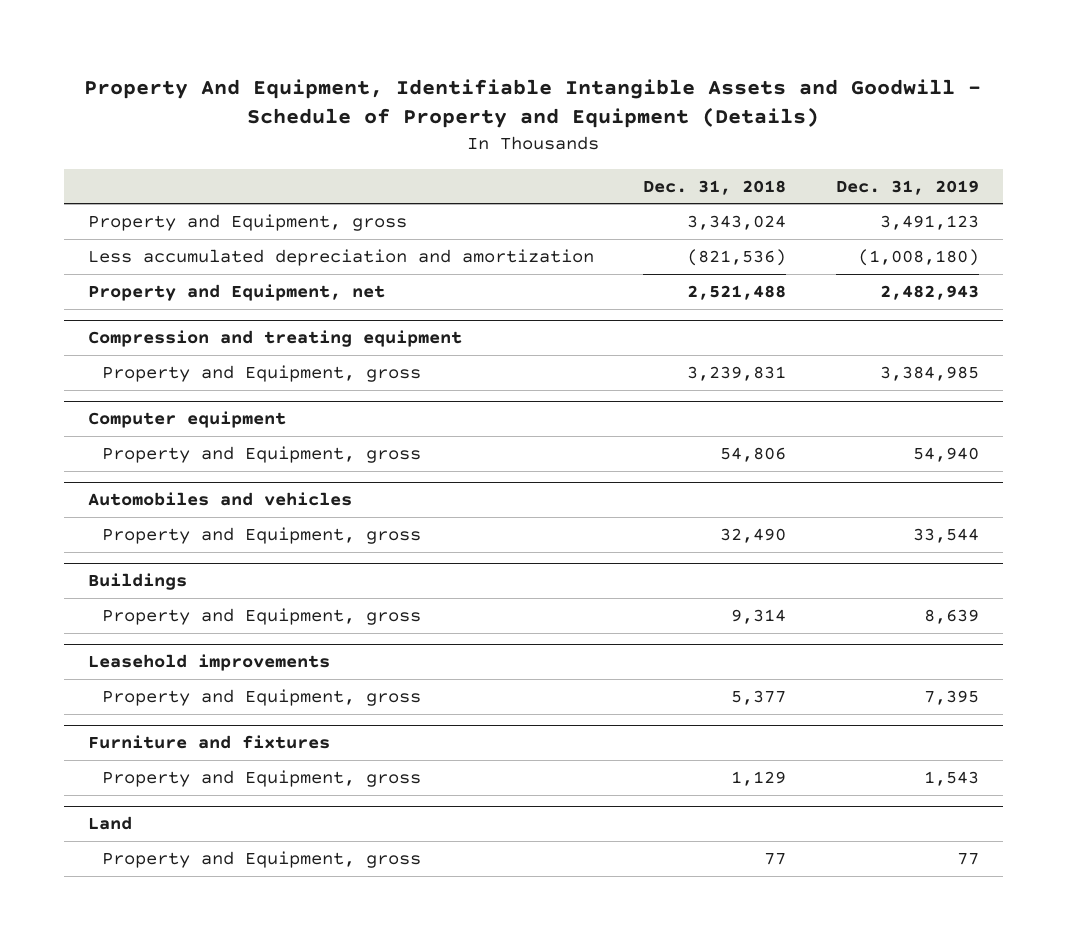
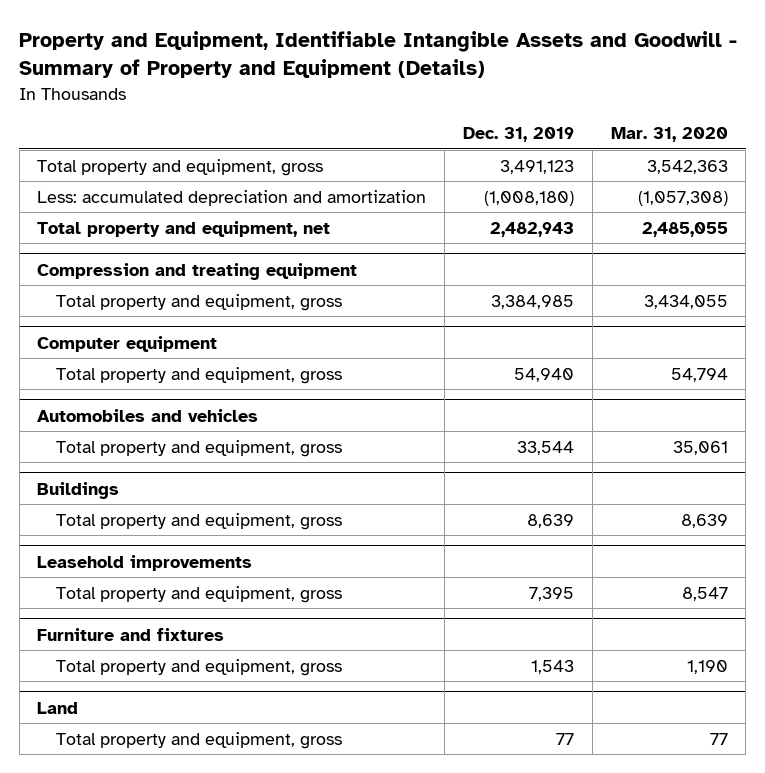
[84,78,982,129] Property And Equipment, Identifiable Intangible Assets and Goodwill - Schedule of Property and Equipment (Details) -> [19,31,738,79] Property and Equipment, Identifiable Intangible Assets and Goodwill - Summary of Property and Equipment (Details)
[643,179,787,195] Dec. 31, 2018 -> none
none -> [610,127,728,143] Mar. 31, 2020
[88,214,408,232] Property and Equipment, gross -> [37,158,324,176] Total property and equipment, gross
[88,249,595,267] Less accumulated depreciation and amortization -> [37,189,427,206] Less: accumulated depreciation and amortization
[88,284,386,302] Property and Equipment, net -> [37,220,331,237] Total property and equipment, net
[101,365,421,383] Property and Equipment, gross -> [56,293,343,311] Total property and equipment, gross
[101,446,421,464] Property and Equipment, gross -> [56,366,343,384] Total property and equipment, gross
[101,527,421,545] Property and Equipment, gross -> [56,439,343,457] Total property and equipment, gross
[101,608,421,626] Property and Equipment, gross -> [56,512,343,530] Total property and equipment, gross
[101,689,421,707] Property and Equipment, gross -> [56,585,343,603] Total property and equipment, gross
[101,770,421,788] Property and Equipment, gross -> [56,658,343,676] Total property and equipment, gross
[101,851,421,869] Property and Equipment, gross -> [56,731,343,749] Total property and equipment, gross

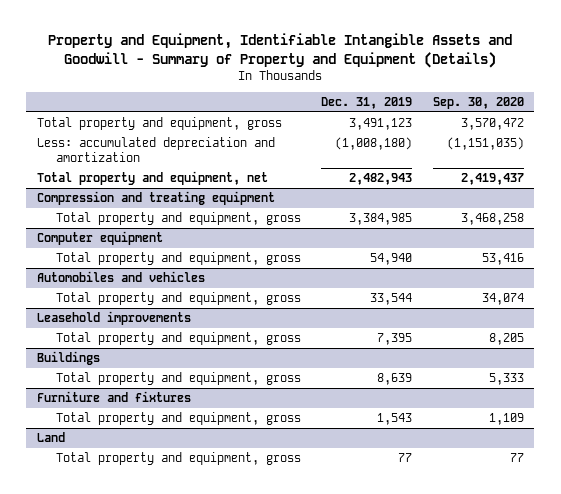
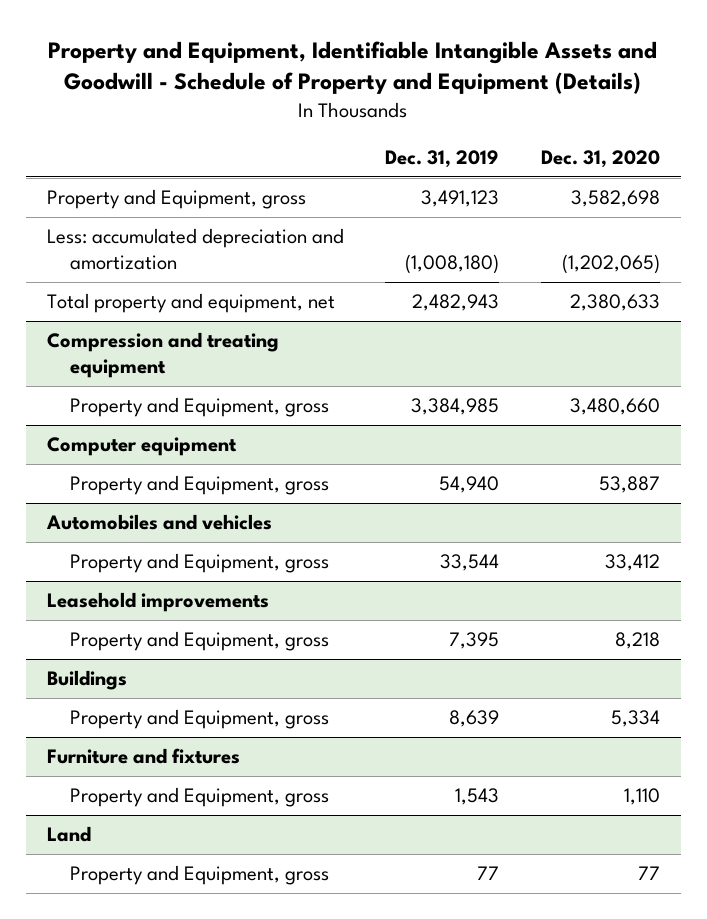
[48,33,513,68] Property and Equipment, Identifiable Intangible Assets and Goodwill - Summary of Property and Equipment (Details) -> [48,40,658,95] Property and Equipment, Identifiable Intangible Assets and Goodwill - Schedule of Property and Equipment (Details)
[432,97,524,110] Sep. 30, 2020 -> none
none -> [541,149,661,168] Dec. 31, 2020
[36,117,282,131] Total property and equipment, gross -> [46,189,306,210] Property and Equipment, gross
[55,212,301,226] Total property and equipment, gross -> [70,397,330,418] Property and Equipment, gross
[55,252,301,266] Total property and equipment, gross -> [70,475,330,496] Property and Equipment, gross
[55,292,301,306] Total property and equipment, gross -> [70,553,330,574] Property and Equipment, gross
[55,332,301,346] Total property and equipment, gross -> [70,631,330,652] Property and Equipment, gross
[55,372,301,386] Total property and equipment, gross -> [70,709,330,730] Property and Equipment, gross
[55,412,301,426] Total property and equipment, gross -> [70,787,330,808] Property and Equipment, gross
[55,452,301,466] Total property and equipment, gross -> [70,865,330,886] Property and Equipment, gross

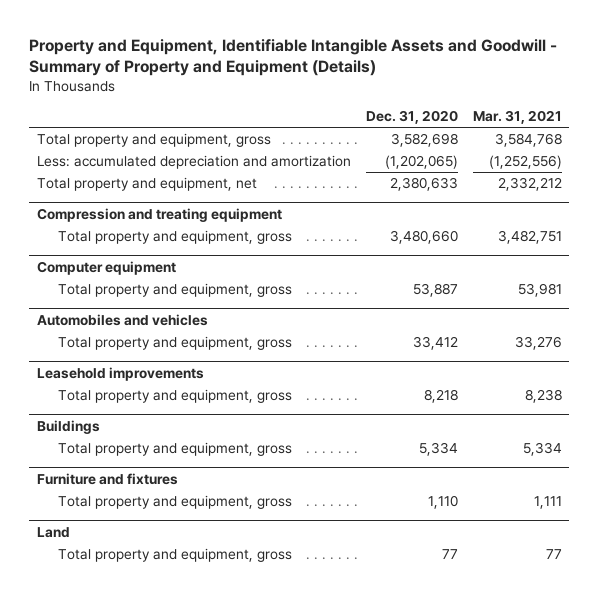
[48,40,658,95] Property and Equipment, Identifiable Intangible Assets and Goodwill - Schedule of Property and Equipment (Details) -> [29,38,558,77] Property and Equipment, Identifiable Intangible Assets and Goodwill - Summary of Property and Equipment (Details)
[385,149,500,168] Dec. 31, 2019 -> none
none -> [472,110,562,125] Mar. 31, 2021
[46,189,306,210] Property and Equipment, gross -> [36,132,271,147] Total property and equipment, gross
[70,397,330,418] Property and Equipment, gross -> [58,229,293,244] Total property and equipment, gross
[70,475,330,496] Property and Equipment, gross -> [58,282,293,297] Total property and equipment, gross
[70,553,330,574] Property and Equipment, gross -> [58,335,293,350] Total property and equipment, gross
[70,631,330,652] Property and Equipment, gross -> [58,388,293,403] Total property and equipment, gross
[70,709,330,730] Property and Equipment, gross -> [58,441,293,456] Total property and equipment, gross
[70,787,330,808] Property and Equipment, gross -> [58,494,293,509] Total property and equipment, gross
[70,865,330,886] Property and Equipment, gross -> [58,547,293,562] Total property and equipment, gross

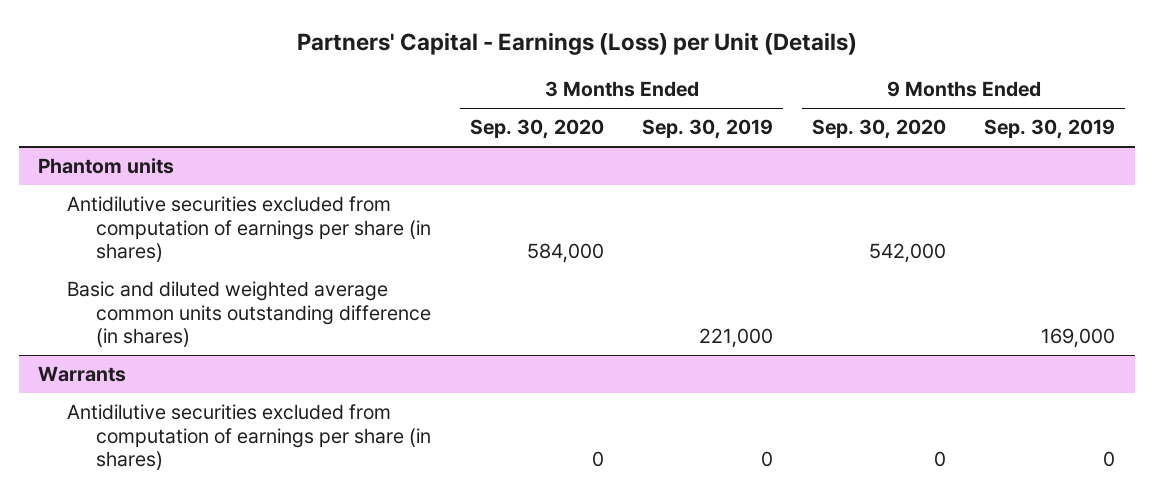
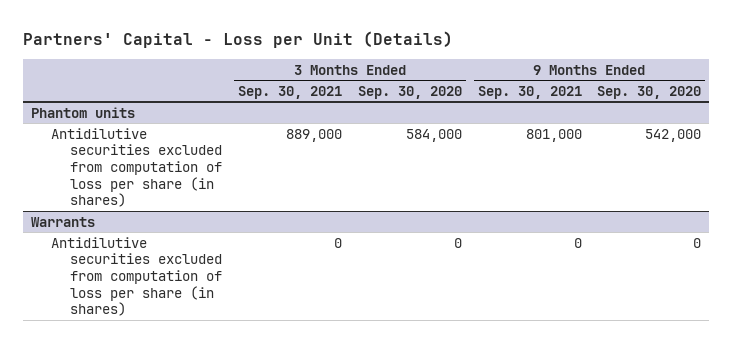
[296,32,857,56] Partners' Capital - Earnings (Loss) per Unit (Details) -> [23,31,454,49] Partners' Capital - Loss per Unit (Details)
[642,119,774,140] Sep. 30, 2019 -> none
[984,119,1116,140] Sep. 30, 2019 -> none
none -> [238,85,343,99] Sep. 30, 2021
none -> [477,85,582,99] Sep. 30, 2021
[67,281,432,348] Basic and diluted weighted average common units outstanding difference (in shares) -> none
[67,196,432,263] Antidilutive securities excluded from computation of earnings per share (in shares) -> [50,127,223,208] Antidilutive securities excluded from computation of loss per share (in shares)
[67,404,432,471] Antidilutive securities excluded from computation of earnings per share (in shares) -> [50,236,223,317] Antidilutive securities excluded from computation of loss per share (in shares)

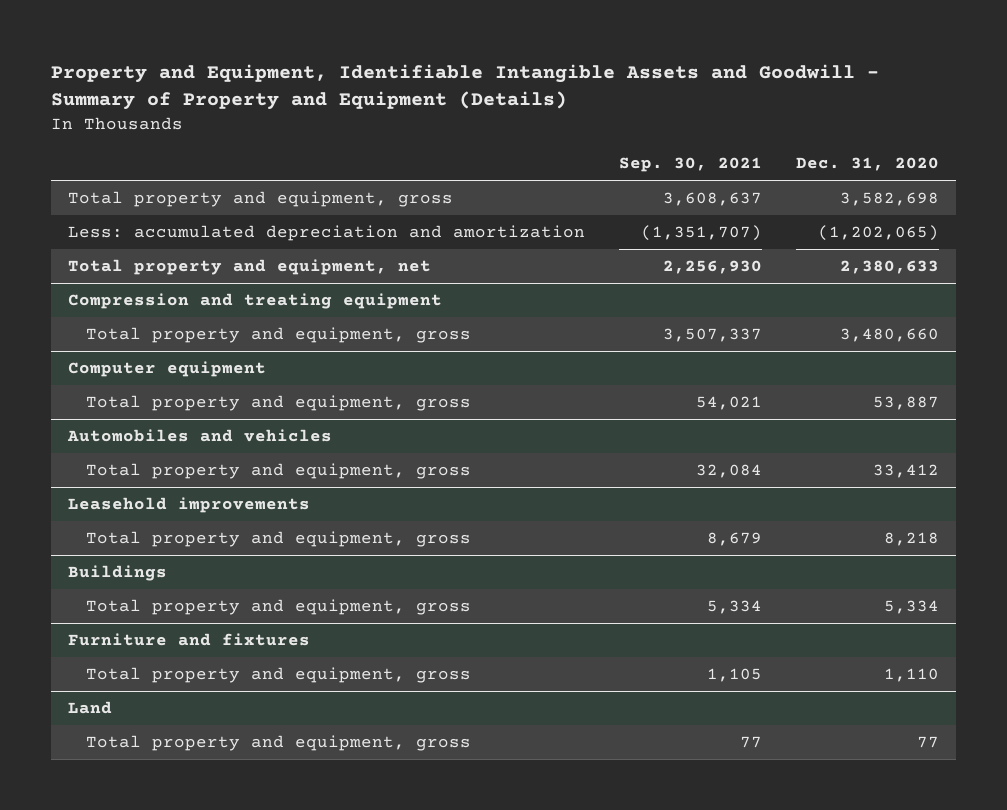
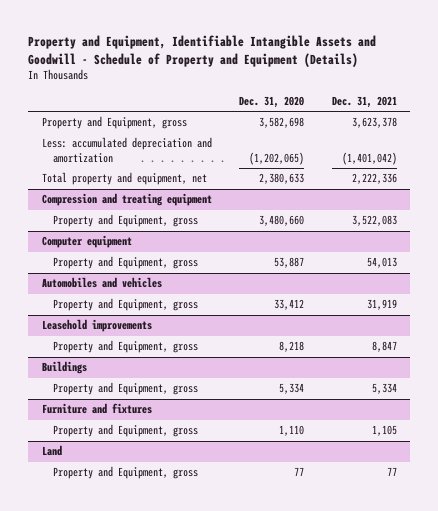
[50,63,879,111] Property and Equipment, Identifiable Intangible Assets and Goodwill - Summary of Property and Equipment (Details) -> [27,34,376,67] Property and Equipment, Identifiable Intangible Assets and Goodwill - Schedule of Property and Equipment (Details)
[618,157,762,173] Sep. 30, 2021 -> none
none -> [331,96,397,109] Dec. 31, 2021
[67,190,453,207] Total property and equipment, gross -> [41,116,187,130] Property and Equipment, gross
[85,326,471,343] Total property and equipment, gross -> [53,214,199,228] Property and Equipment, gross
[85,394,471,411] Total property and equipment, gross -> [53,256,199,270] Property and Equipment, gross
[85,462,471,479] Total property and equipment, gross -> [53,298,199,312] Property and Equipment, gross
[85,530,471,547] Total property and equipment, gross -> [53,340,199,354] Property and Equipment, gross
[85,598,471,615] Total property and equipment, gross -> [53,382,199,396] Property and Equipment, gross
[85,666,471,683] Total property and equipment, gross -> [53,424,199,438] Property and Equipment, gross
[85,734,471,751] Total property and equipment, gross -> [53,466,199,480] Property and Equipment, gross

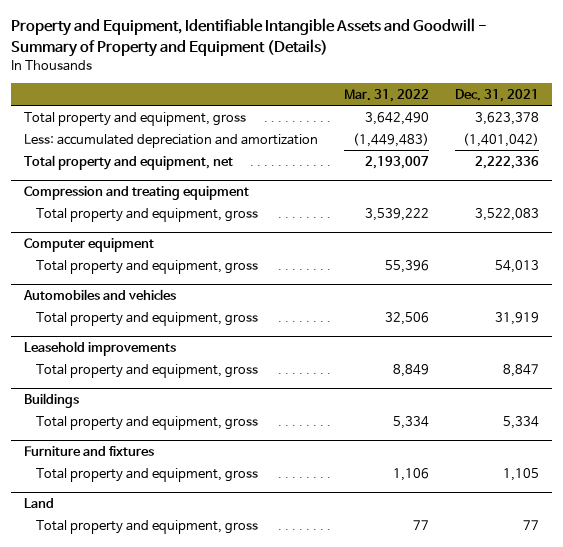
[27,34,376,67] Property and Equipment, Identifiable Intangible Assets and Goodwill - Schedule of Property and Equipment (Details) -> [10,18,487,57] Property and Equipment, Identifiable Intangible Assets and Goodwill - Summary of Property and Equipment (Details)
[239,96,305,109] Dec. 31, 2020 -> none
none -> [344,89,430,103] Mar. 31, 2022
[41,116,187,130] Property and Equipment, gross -> [23,111,246,126] Total property and equipment, gross
[53,214,199,228] Property and Equipment, gross -> [35,207,258,222] Total property and equipment, gross
[53,256,199,270] Property and Equipment, gross -> [35,259,258,274] Total property and equipment, gross
[53,298,199,312] Property and Equipment, gross -> [35,311,258,326] Total property and equipment, gross
[53,340,199,354] Property and Equipment, gross -> [35,363,258,378] Total property and equipment, gross
[53,382,199,396] Property and Equipment, gross -> [35,415,258,430] Total property and equipment, gross
[53,424,199,438] Property and Equipment, gross -> [35,467,258,482] Total property and equipment, gross
[53,466,199,480] Property and Equipment, gross -> [35,519,258,534] Total property and equipment, gross

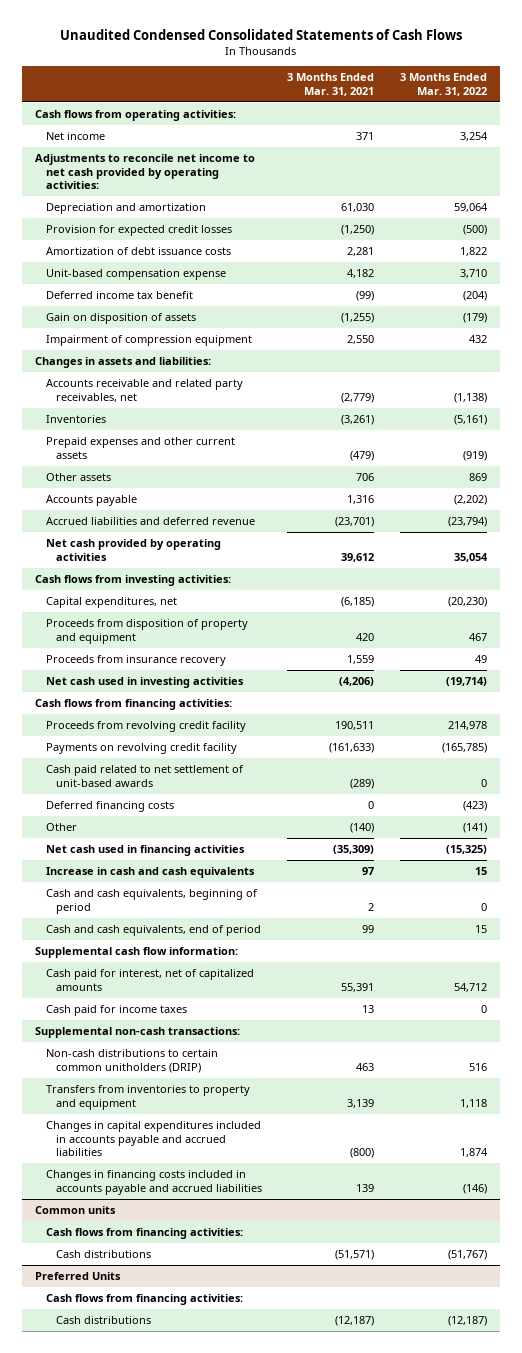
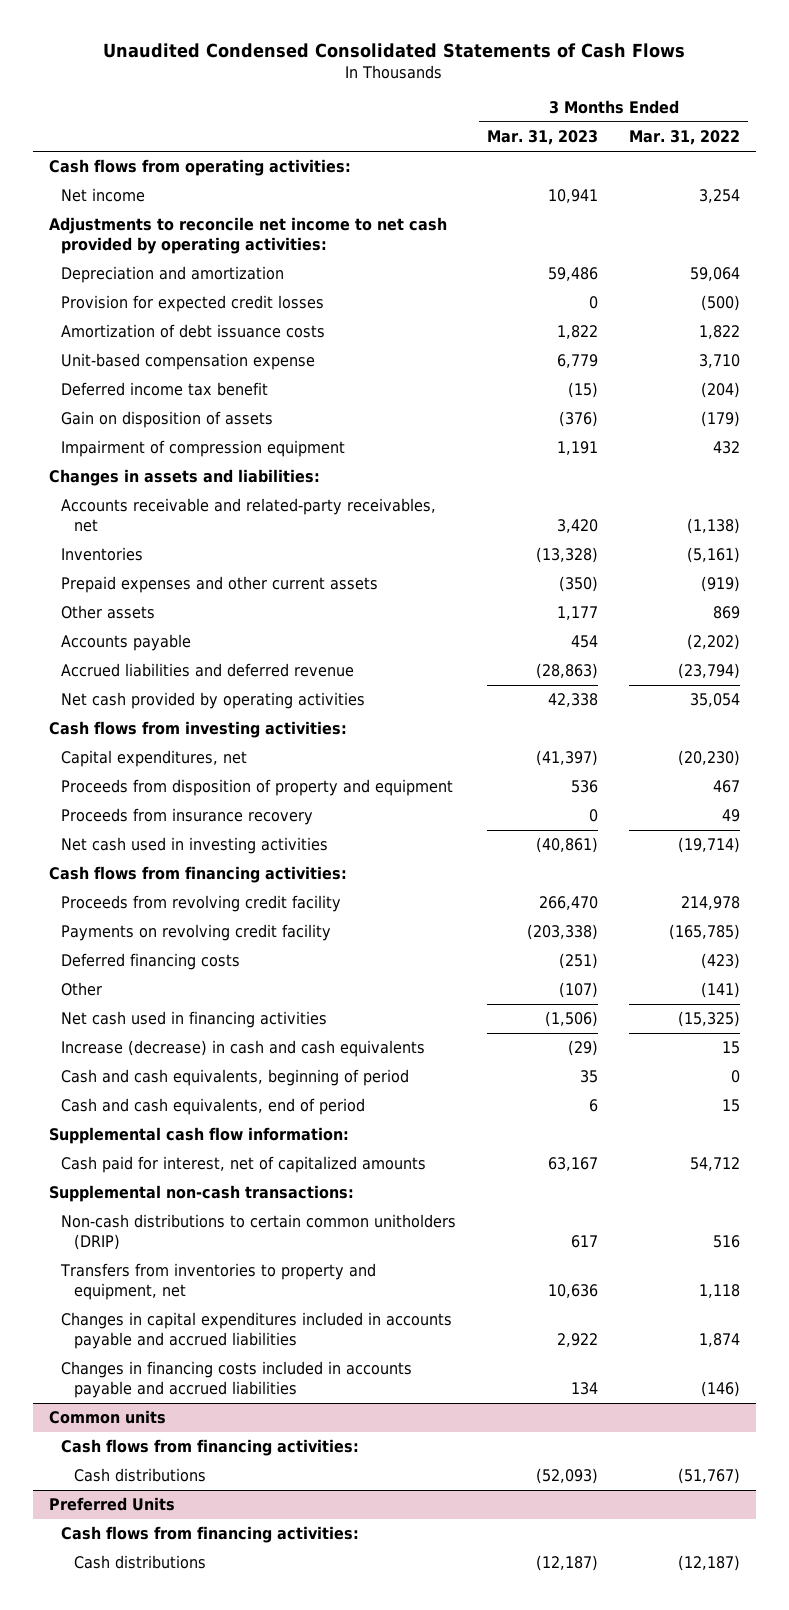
[287,73,375,96] 3 Months Ended Mar. 31, 2021 -> none
none -> [487,130,599,146] Mar. 31, 2023
[45,379,243,402] Accounts receivable and related party receivables, net -> [61,498,437,532] Accounts receivable and related-party receivables, net
[45,765,244,787] Cash paid related to net settlement of unit-based awards -> none
[45,867,255,879] Increase in cash and cash equivalents -> [61,1040,426,1058] Increase (decrease) in cash and cash equivalents
[45,1005,187,1017] Cash paid for income taxes -> none
[45,1085,250,1110] Transfers from inventories to property and equipment -> [60,1263,377,1300] Transfers from inventories to property and equipment, net

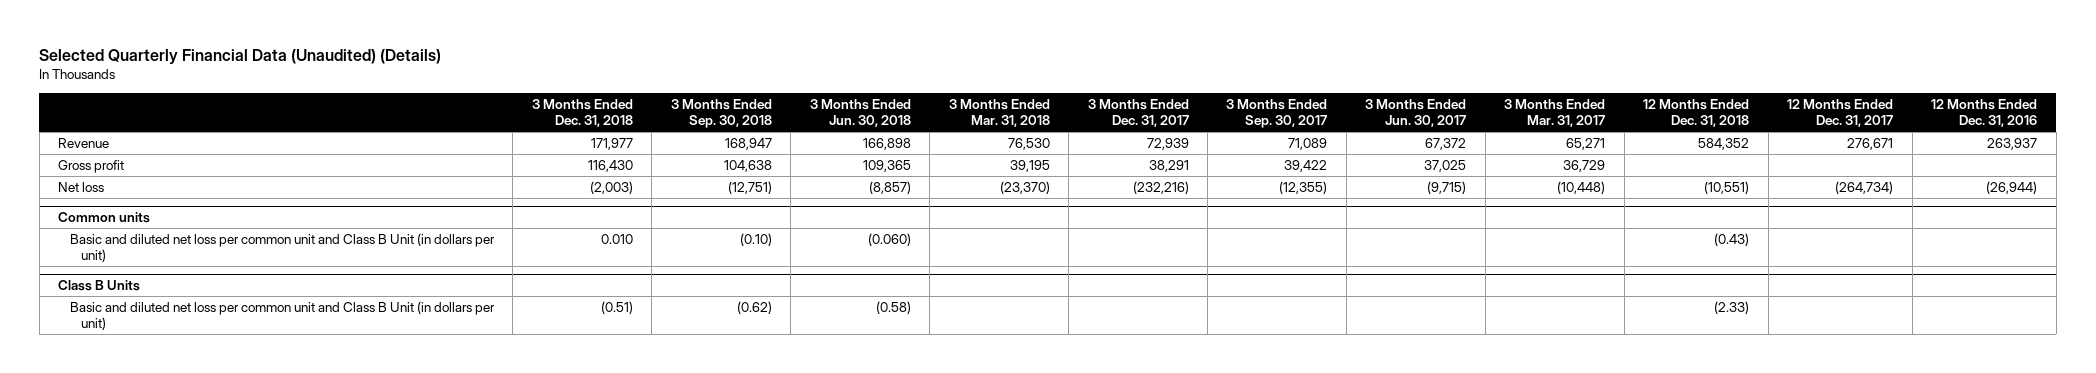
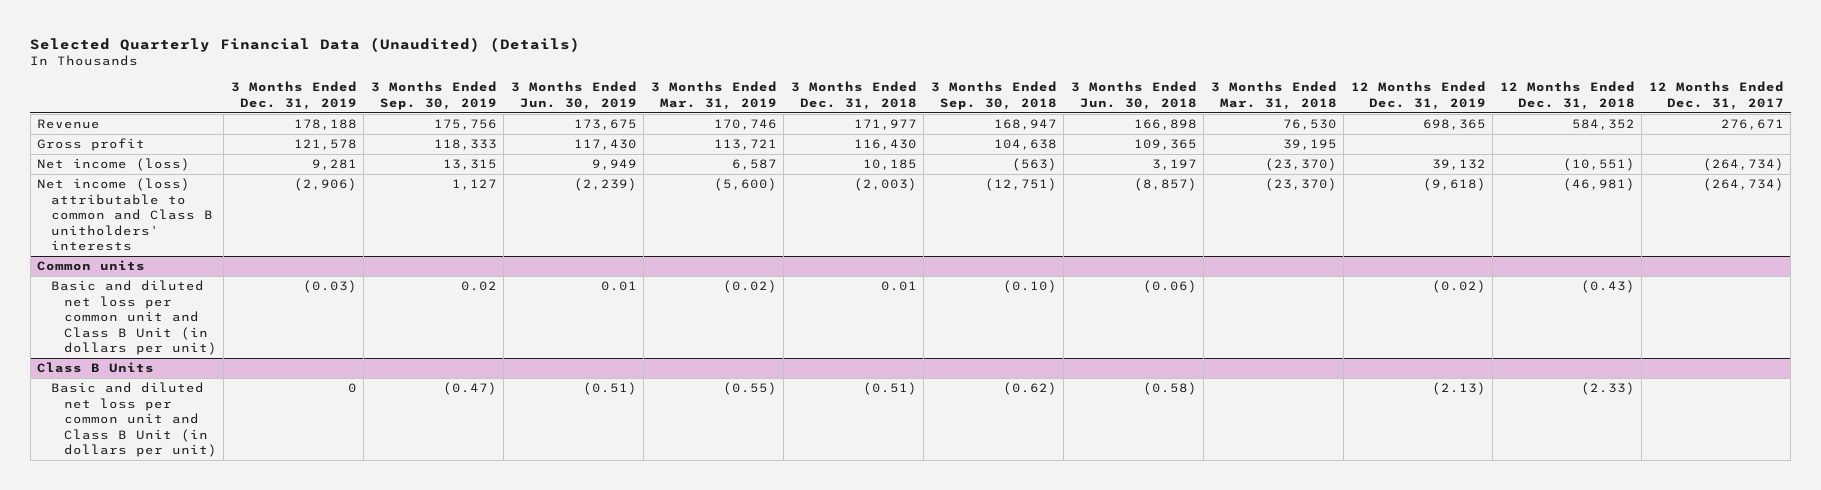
[1087,99,1189,128] 3 Months Ended Dec. 31, 2017 -> none
[1226,99,1328,129] 3 Months Ended Sep. 30, 2017 -> none
[1365,99,1467,128] 3 Months Ended Jun. 30, 2017 -> none
[1504,99,1606,128] 3 Months Ended Mar. 31, 2017 -> none
[1931,99,2038,128] 12 Months Ended Dec. 31, 2016 -> none
none -> [230,81,357,110] 3 Months Ended Dec. 31, 2019
none -> [370,81,497,110] 3 Months Ended Sep. 30, 2019
none -> [510,81,637,110] 3 Months Ended Jun. 30, 2019
none -> [650,81,777,110] 3 Months Ended Mar. 31, 2019
none -> [1350,81,1486,110] 12 Months Ended Dec. 31, 2019
[58,182,105,193] Net loss -> [37,158,191,172] Net income (loss)
[589,181,633,195] (2,003) -> [862,159,917,171] 10,185
[727,181,772,195] (12,751) -> [1011,158,1057,172] (563)
[868,181,911,195] (8,857) -> [1151,159,1197,171] 3,197
none -> [37,178,213,252] Net income (loss) attributable to common and Class B unitholders' interests
[600,234,633,245] 0.010 -> [880,281,917,292] 0.01
[867,233,911,247] (0.060) -> [1142,280,1197,294] (0.06)

